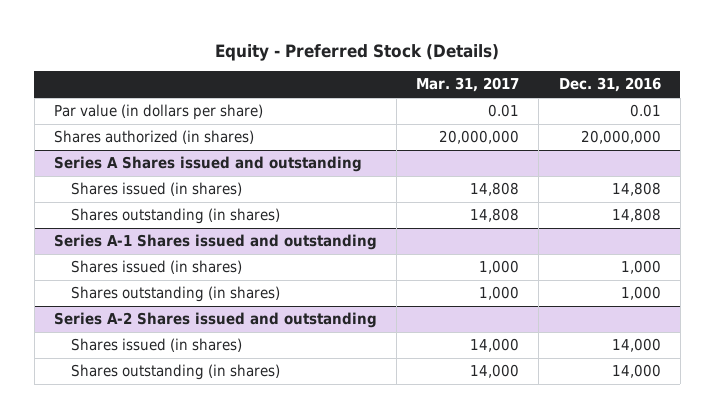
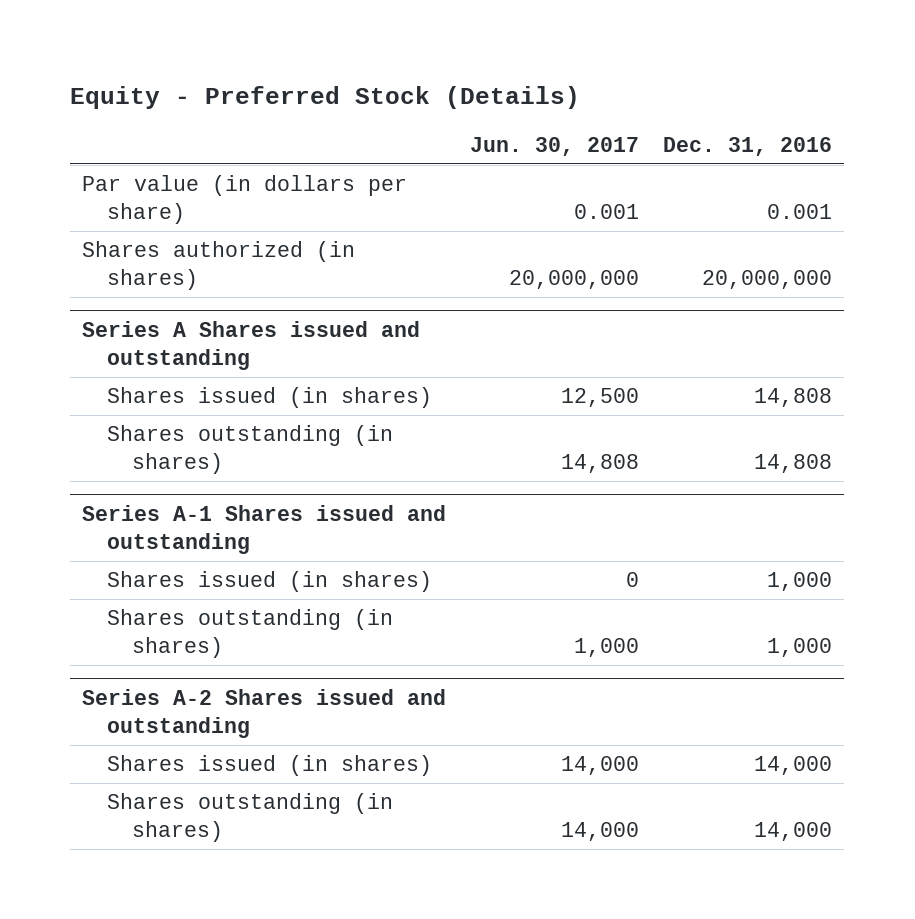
[416,77,520,93] Mar. 31, 2017 -> none
none -> [470,136,640,156] Jun. 30, 2017
[629,104,661,118] 0.01 -> [767,204,833,220] 0.001

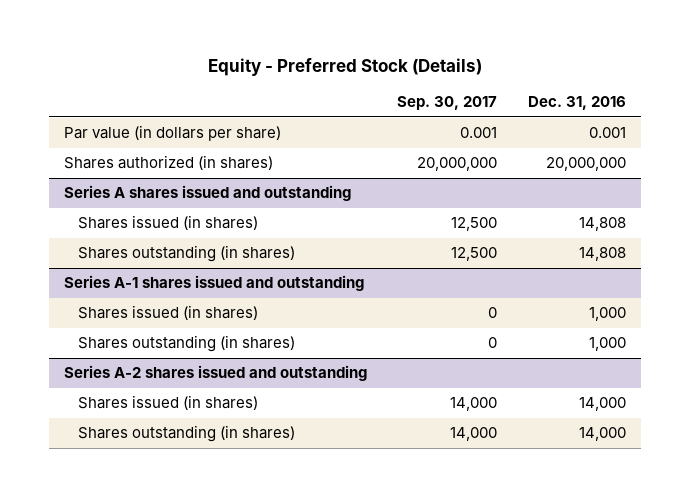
[470,136,640,156] Jun. 30, 2017 -> none
none -> [397,96,498,111] Sep. 30, 2017
[82,321,421,371] Series A Shares issued and outstanding -> [64,185,352,202] Series A shares issued and outstanding
[82,505,447,555] Series A-1 Shares issued and outstanding -> [64,275,365,292] Series A-1 shares issued and outstanding
[82,689,447,739] Series A-2 Shares issued and outstanding -> [64,365,368,382] Series A-2 shares issued and outstanding

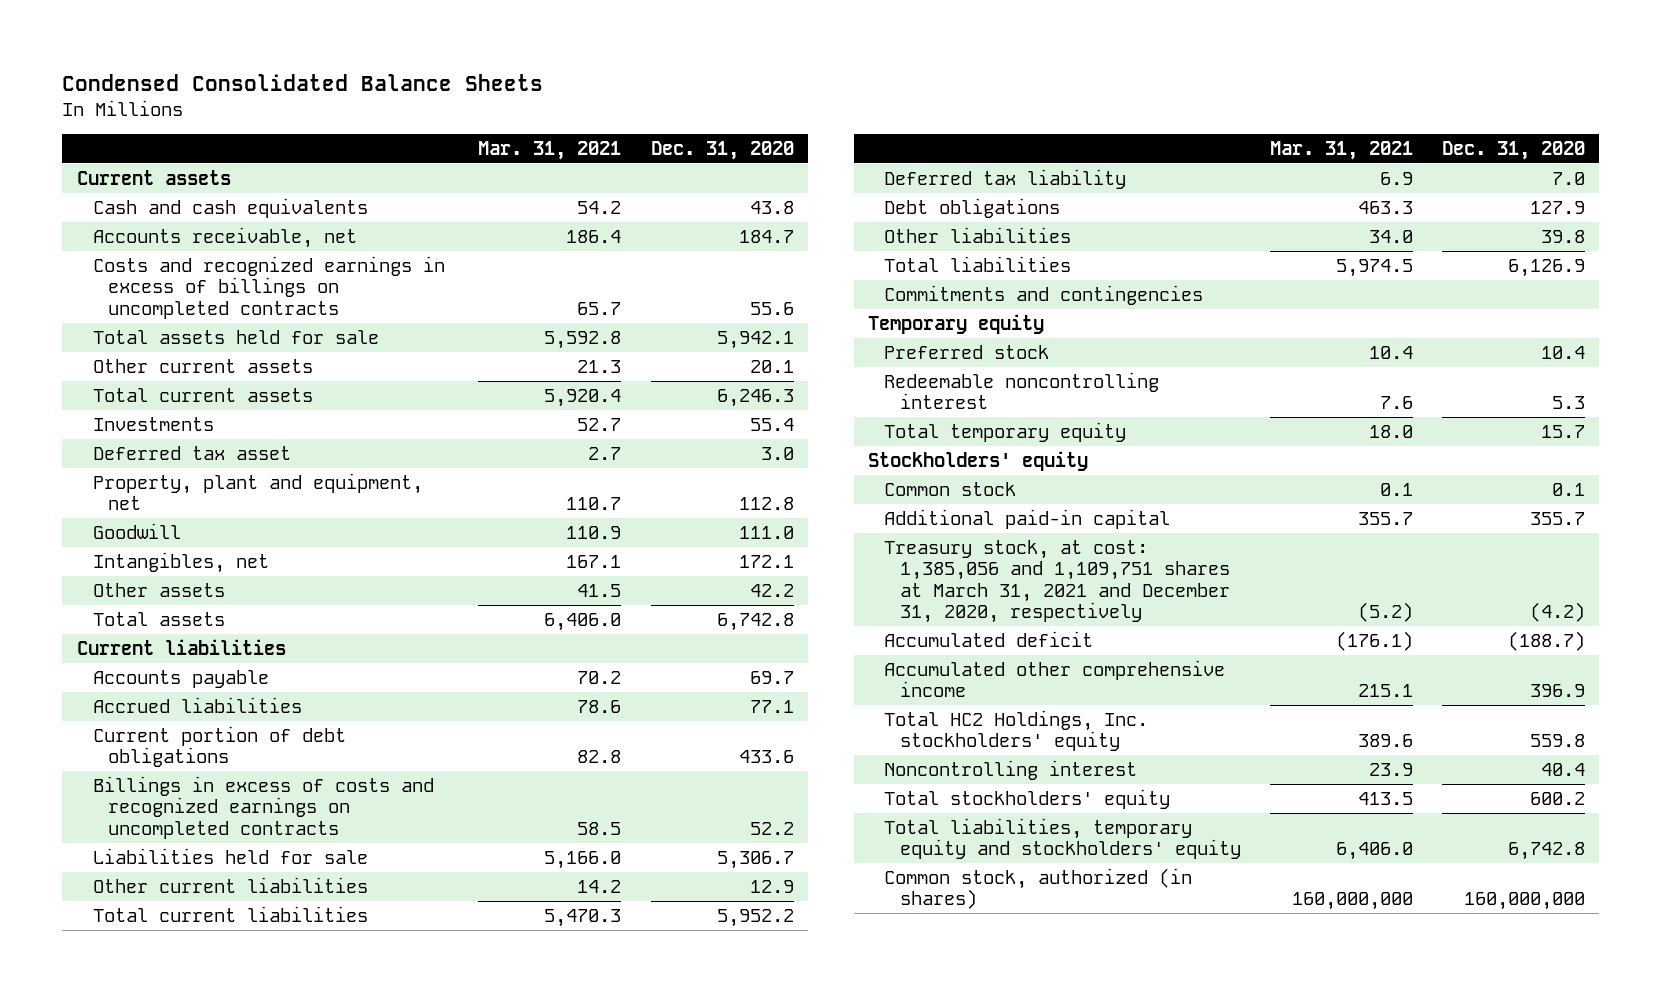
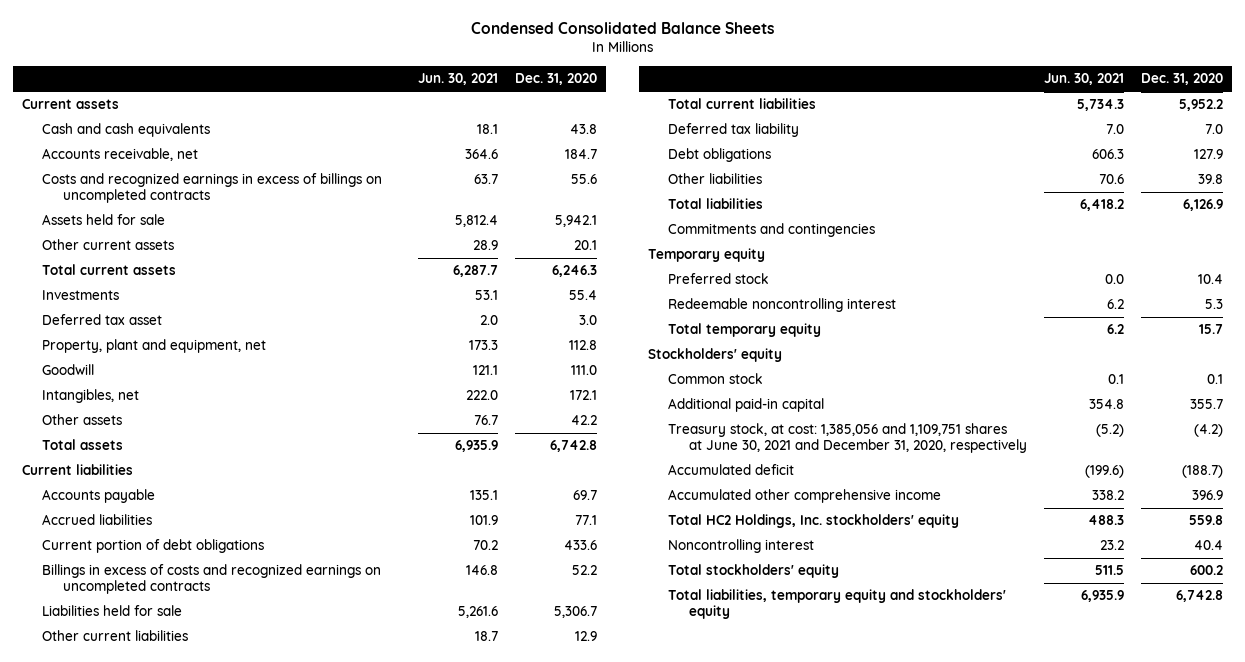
[478,140,622,160] Mar. 31, 2021 -> none
none -> [417,73,498,86] Jun. 30, 2021
[92,329,379,344] Total assets held for sale -> [42,214,166,226] Assets held for sale
[883,539,1230,623] Treasury stock, at cost: 1,385,056 and 1,109,751 shares at March 31, 2021 and December 31, 2020, respectively -> [668,423,1027,454] Treasury stock, at cost: 1,385,056 and 1,109,751 shares at June 30, 2021 and December 31, 2020, respectively
[883,867,1192,910] Common stock, authorized (in shares) -> none

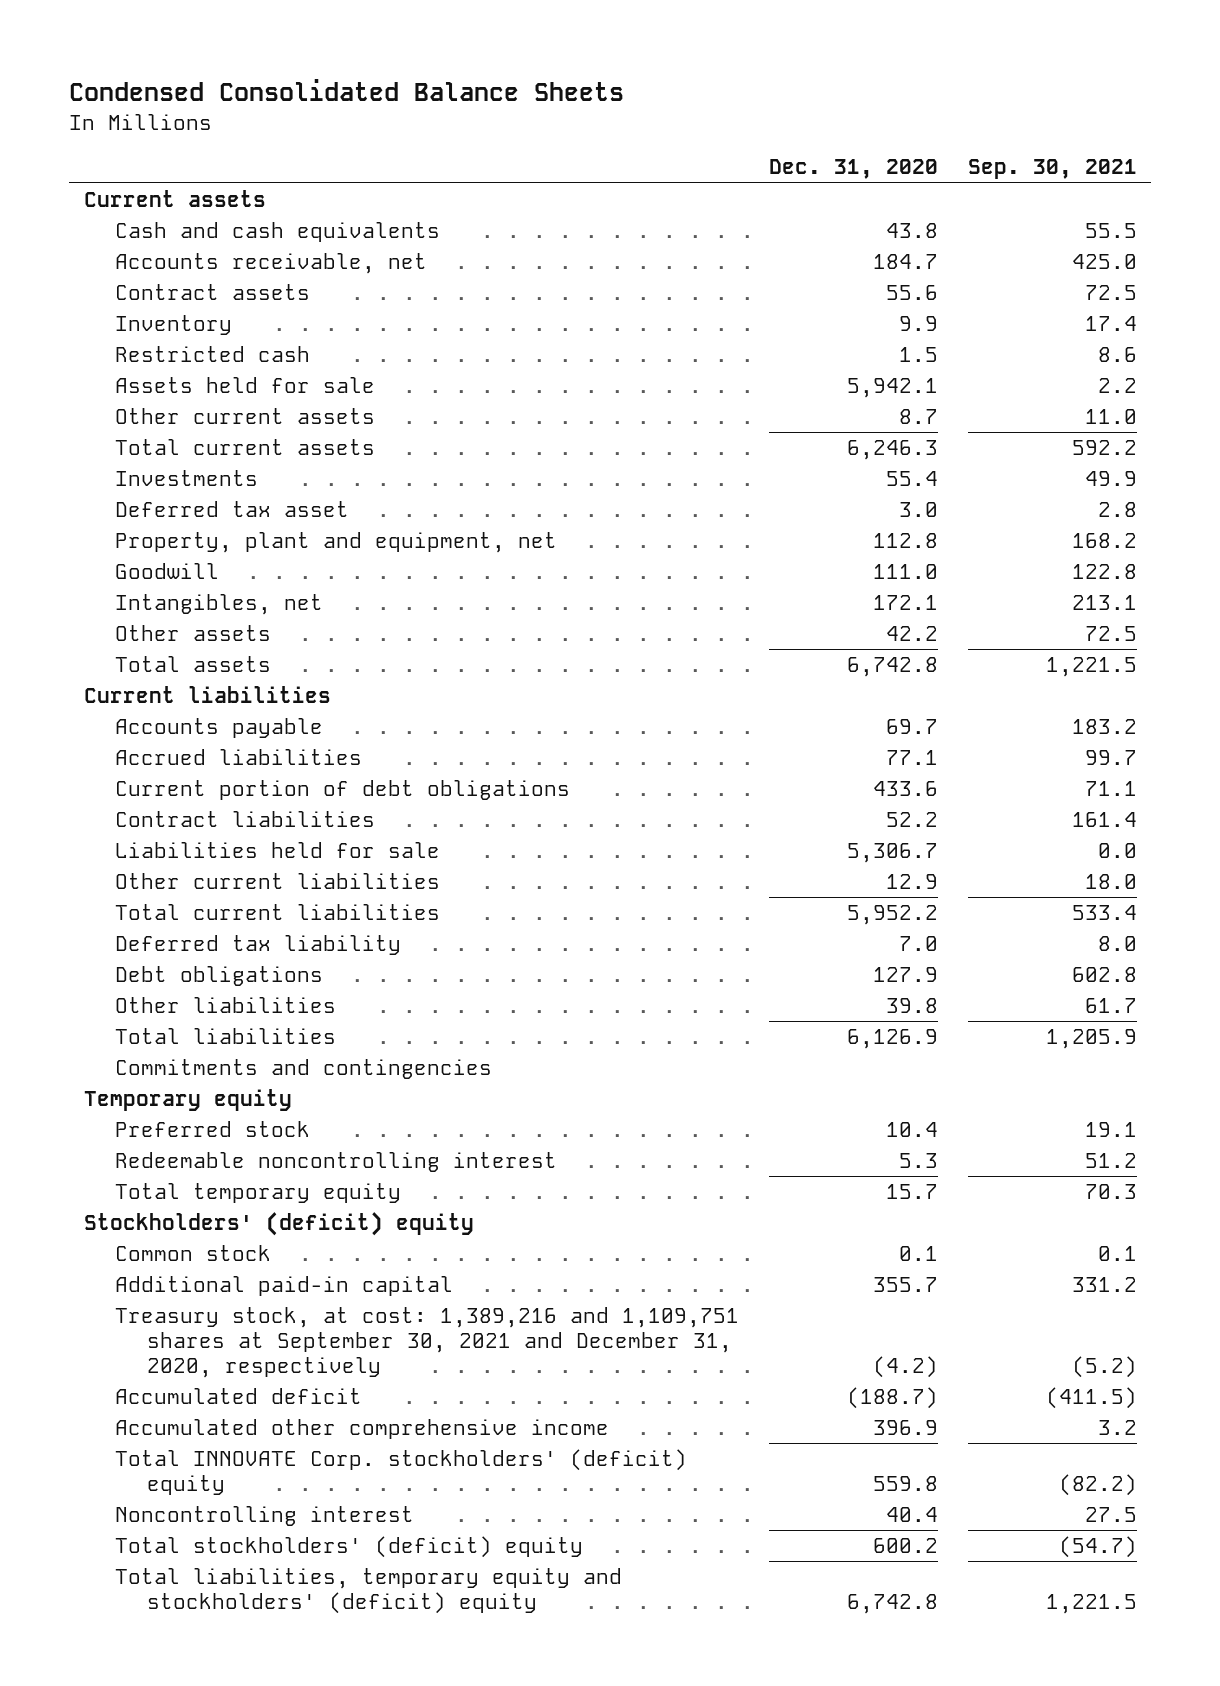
[417,73,498,86] Jun. 30, 2021 -> none
none -> [967,159,1137,180] Sep. 30, 2021
[42,173,383,204] Costs and recognized earnings in excess of billings on uncompleted contracts -> [115,284,311,301] Contract assets
none -> [115,315,233,336] Inventory
none -> [115,346,311,363] Restricted cash
[574,240,598,251] 20.1 -> [898,409,938,425] 8.7
[42,564,382,595] Billings in excess of costs and recognized earnings on uncompleted contracts -> [115,811,376,828] Contract liabilities
[648,348,783,363] Stockholders' equity -> [83,1212,474,1237] Stockholders' (deficit) equity
[668,423,1027,454] Treasury stock, at cost: 1,385,056 and 1,109,751 shares at June 30, 2021 and December 31, 2020, respectively -> [115,1307,740,1378] Treasury stock, at cost: 1,389,216 and 1,109,751 shares at September 30, 2021 and December 31, 2020, respectively
[668,514,960,529] Total HC2 Holdings, Inc. stockholders' equity -> [115,1449,688,1495] Total INNOVATE Corp. stockholders' (deficit) equity
[668,564,840,579] Total stockholders' equity -> [115,1536,584,1559] Total stockholders' (deficit) equity
[668,589,1007,620] Total liabilities, temporary equity and stockholders' equity -> [115,1568,623,1614] Total liabilities, temporary equity and stockholders' (deficit) equity

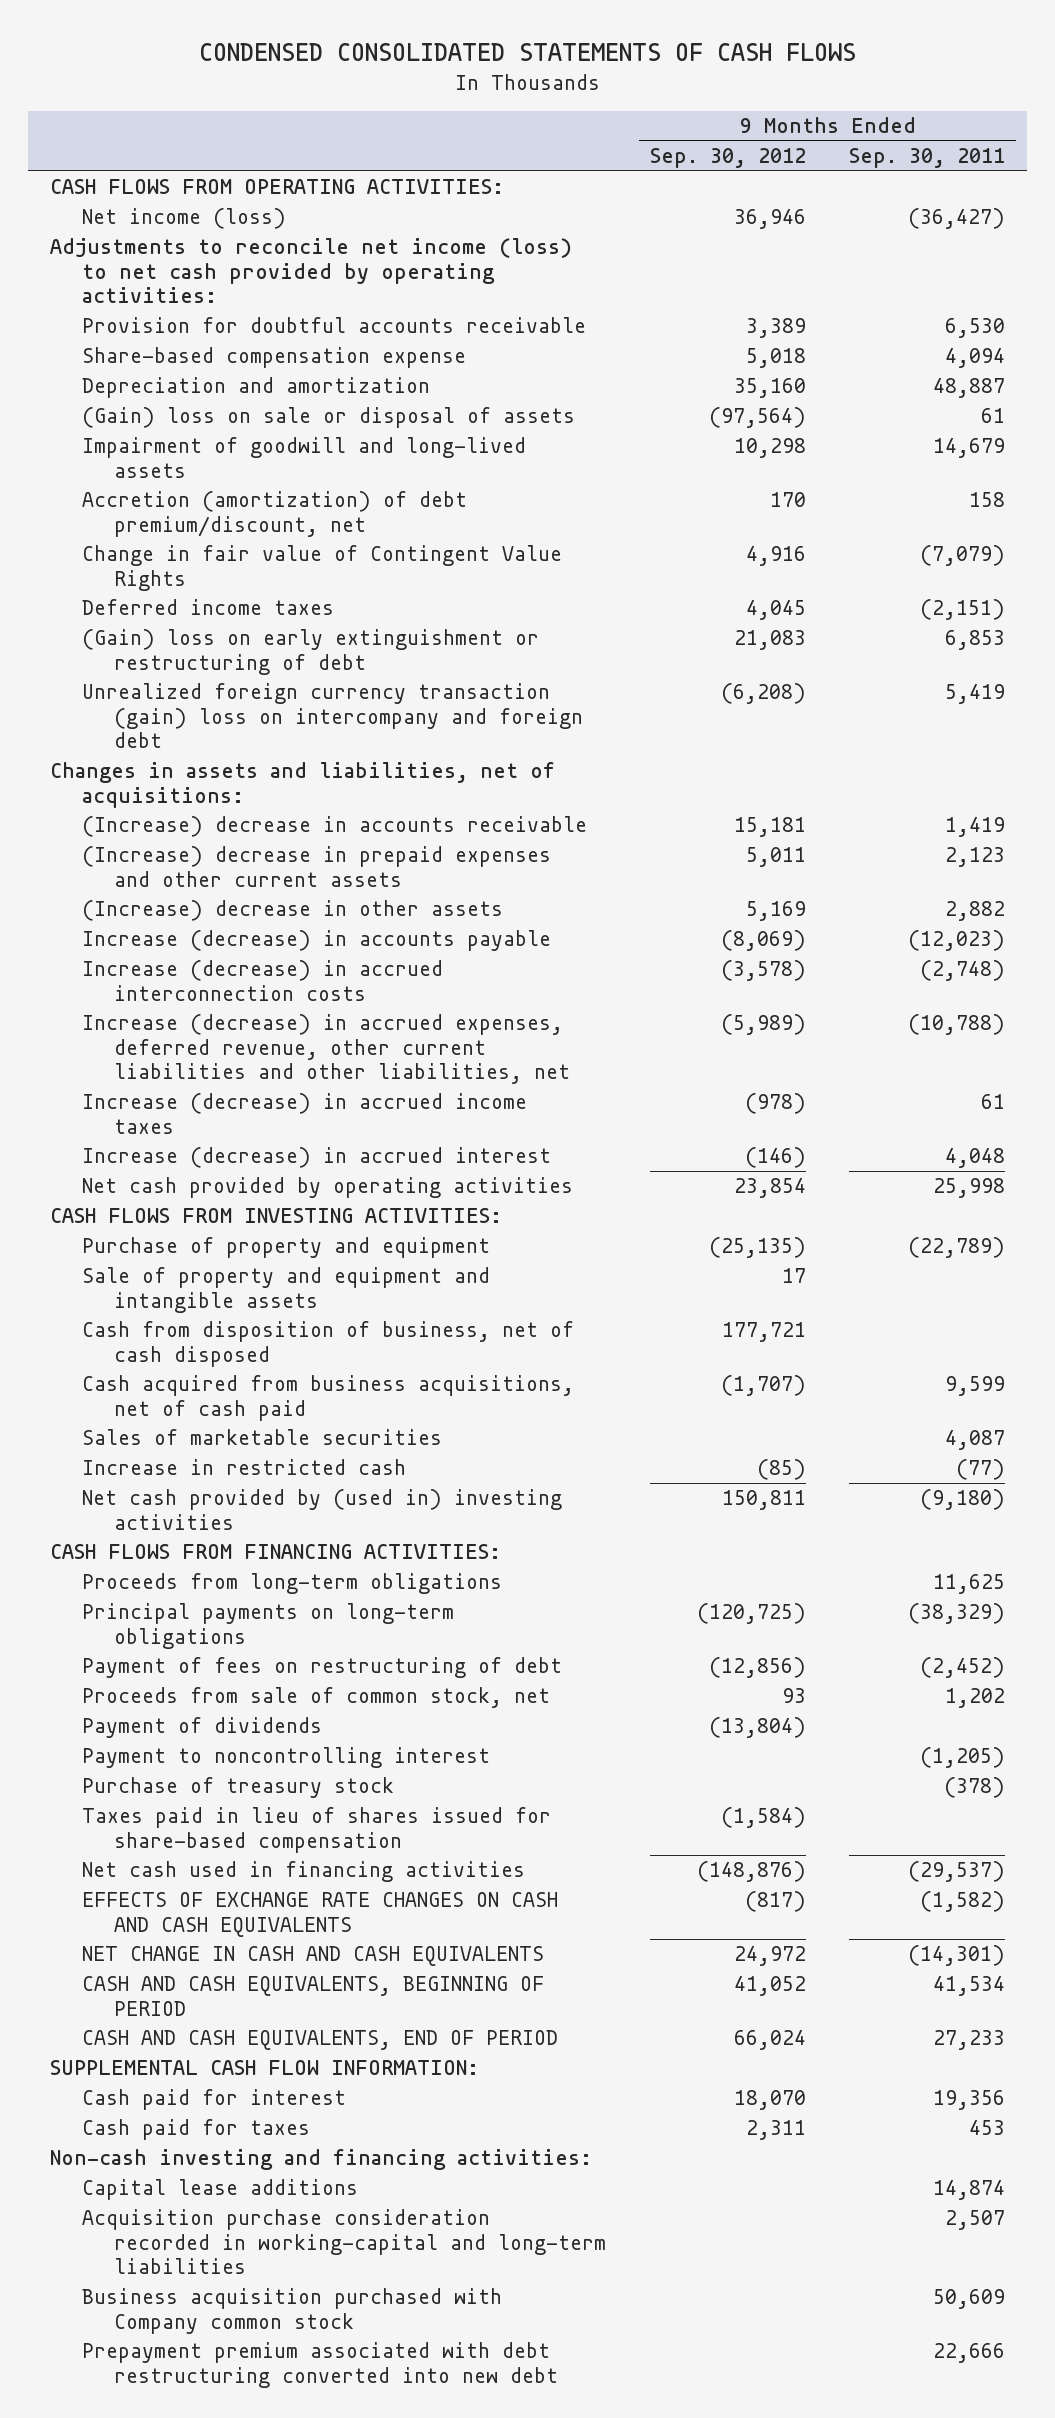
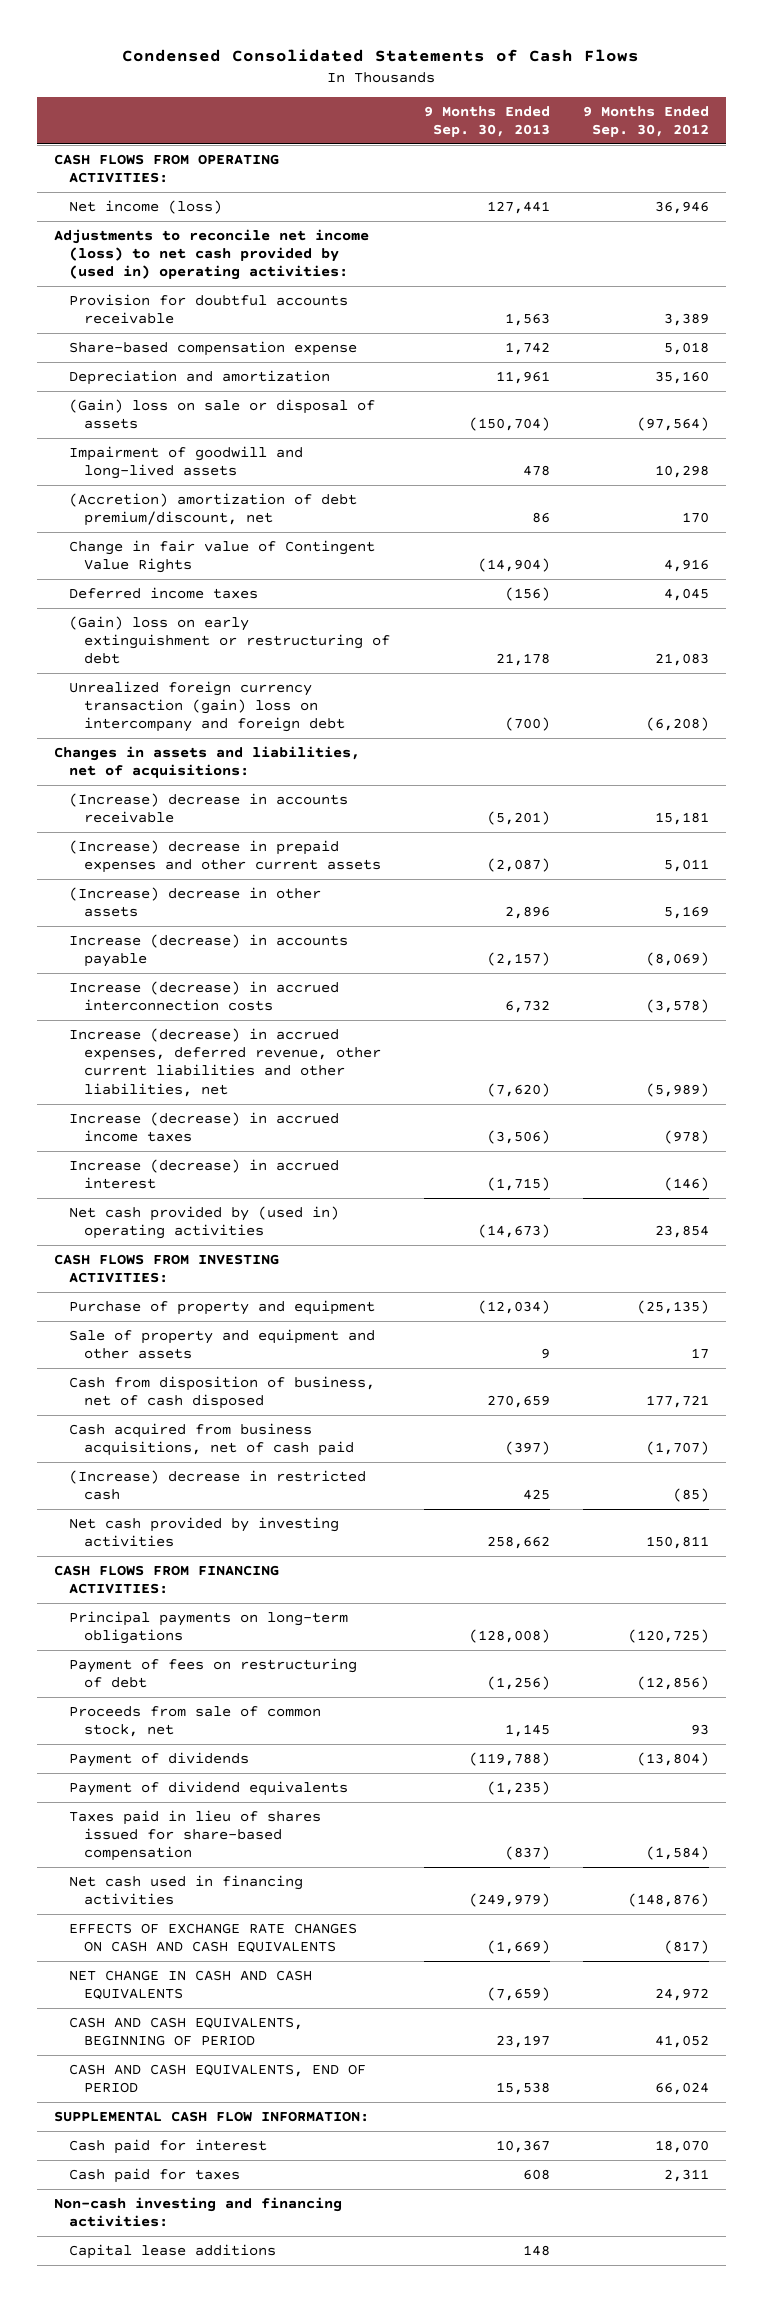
[198,43,856,62] CONDENSED CONSOLIDATED STATEMENTS OF CASH FLOWS -> [122,48,640,62] Condensed Consolidated Statements of Cash Flows
[849,148,1006,169] Sep. 30, 2011 -> none
none -> [423,105,550,138] 9 Months Ended Sep. 30, 2013
[49,238,572,304] Adjustments to reconcile net income (loss) to net cash provided by operating activities: -> [53,228,369,281] Adjustments to reconcile net income (loss) to net cash provided by (used in) operating activities:
[82,491,468,537] Accretion (amortization) of debt premium/discount, net -> [69,492,358,527] (Accretion) amortization of debt premium/discount, net
[82,1177,574,1199] Net cash provided by operating activities -> [69,1205,340,1240] Net cash provided by (used in) operating activities
[82,1267,491,1313] Sale of property and equipment and intangible assets -> [69,1328,376,1360] Sale of property and equipment and other assets
[82,1429,443,1446] Sales of marketable securities -> none
[82,1459,407,1476] Increase in restricted cash -> [69,1469,367,1501] (Increase) decrease in restricted cash
[82,1489,563,1530] Net cash provided by (used in) investing activities -> [69,1516,340,1548] Net cash provided by investing activities
[82,1573,503,1595] Proceeds from long-term obligations -> none
[82,1747,491,1769] Payment to noncontrolling interest -> none
[82,1777,395,1799] Purchase of treasury stock -> none
none -> [69,1780,349,1796] Payment of dividend equivalents
[82,2209,607,2275] Acquisition purchase consideration recorded in working-capital and long-term liabilities -> none
[82,2288,503,2334] Business acquisition purchased with Company common stock -> none
[82,2342,559,2388] Prepayment premium associated with debt restructuring converted into new debt -> none

